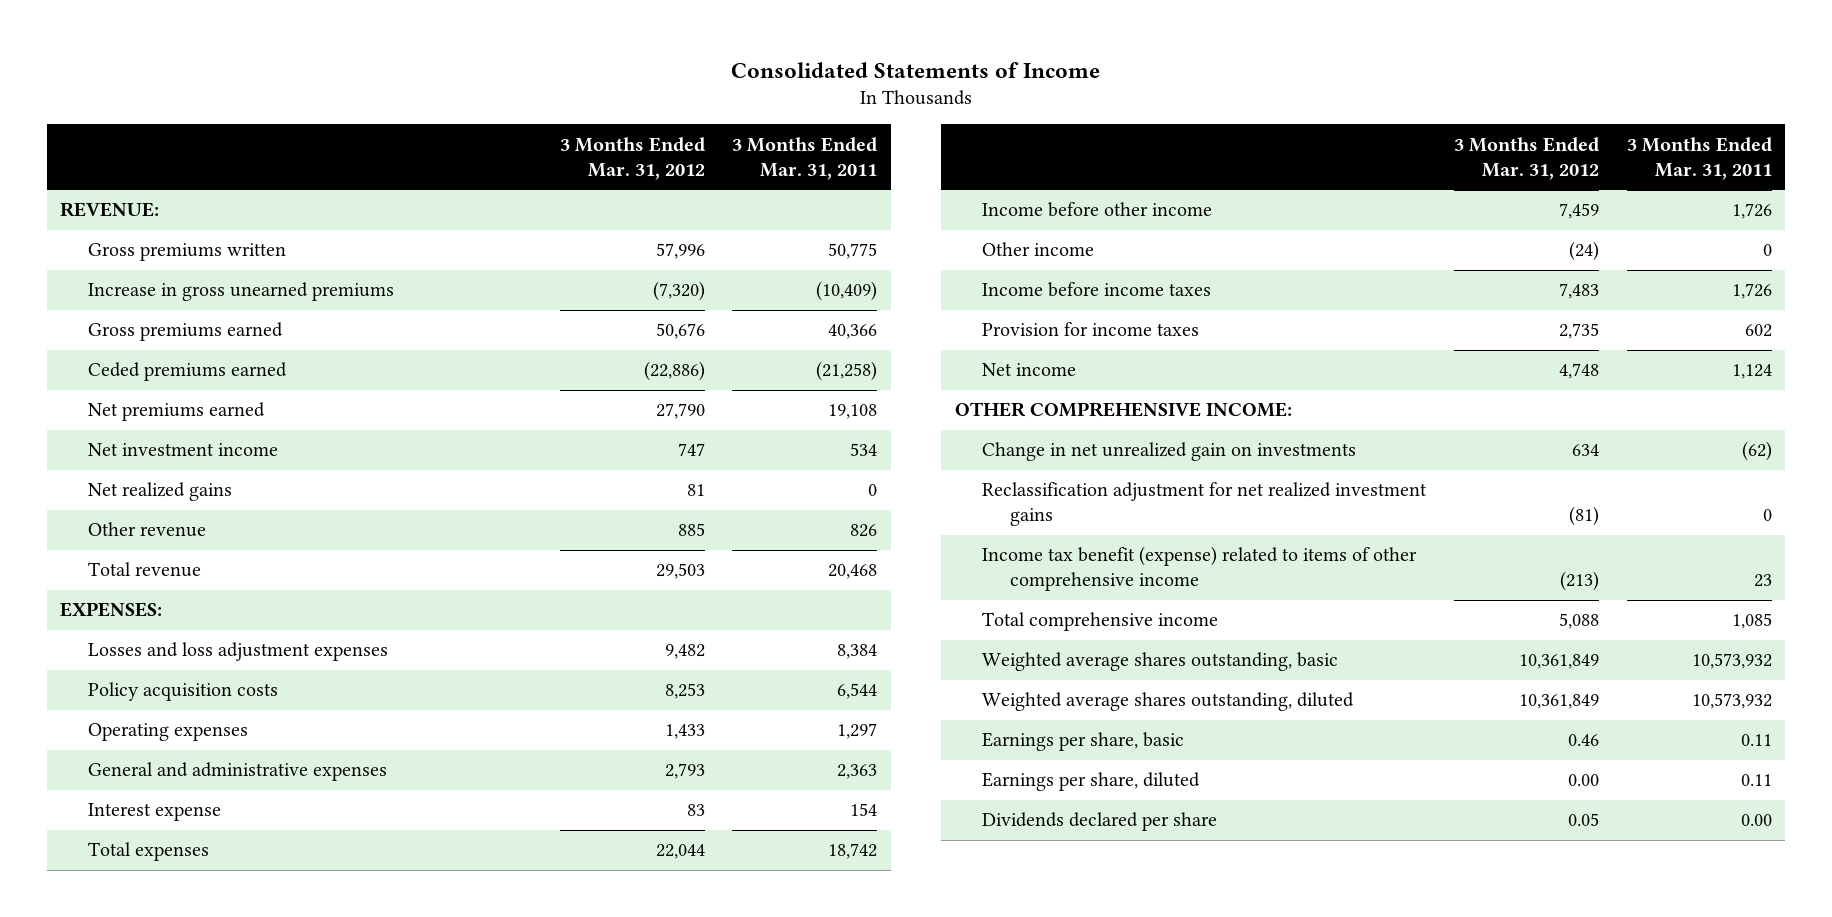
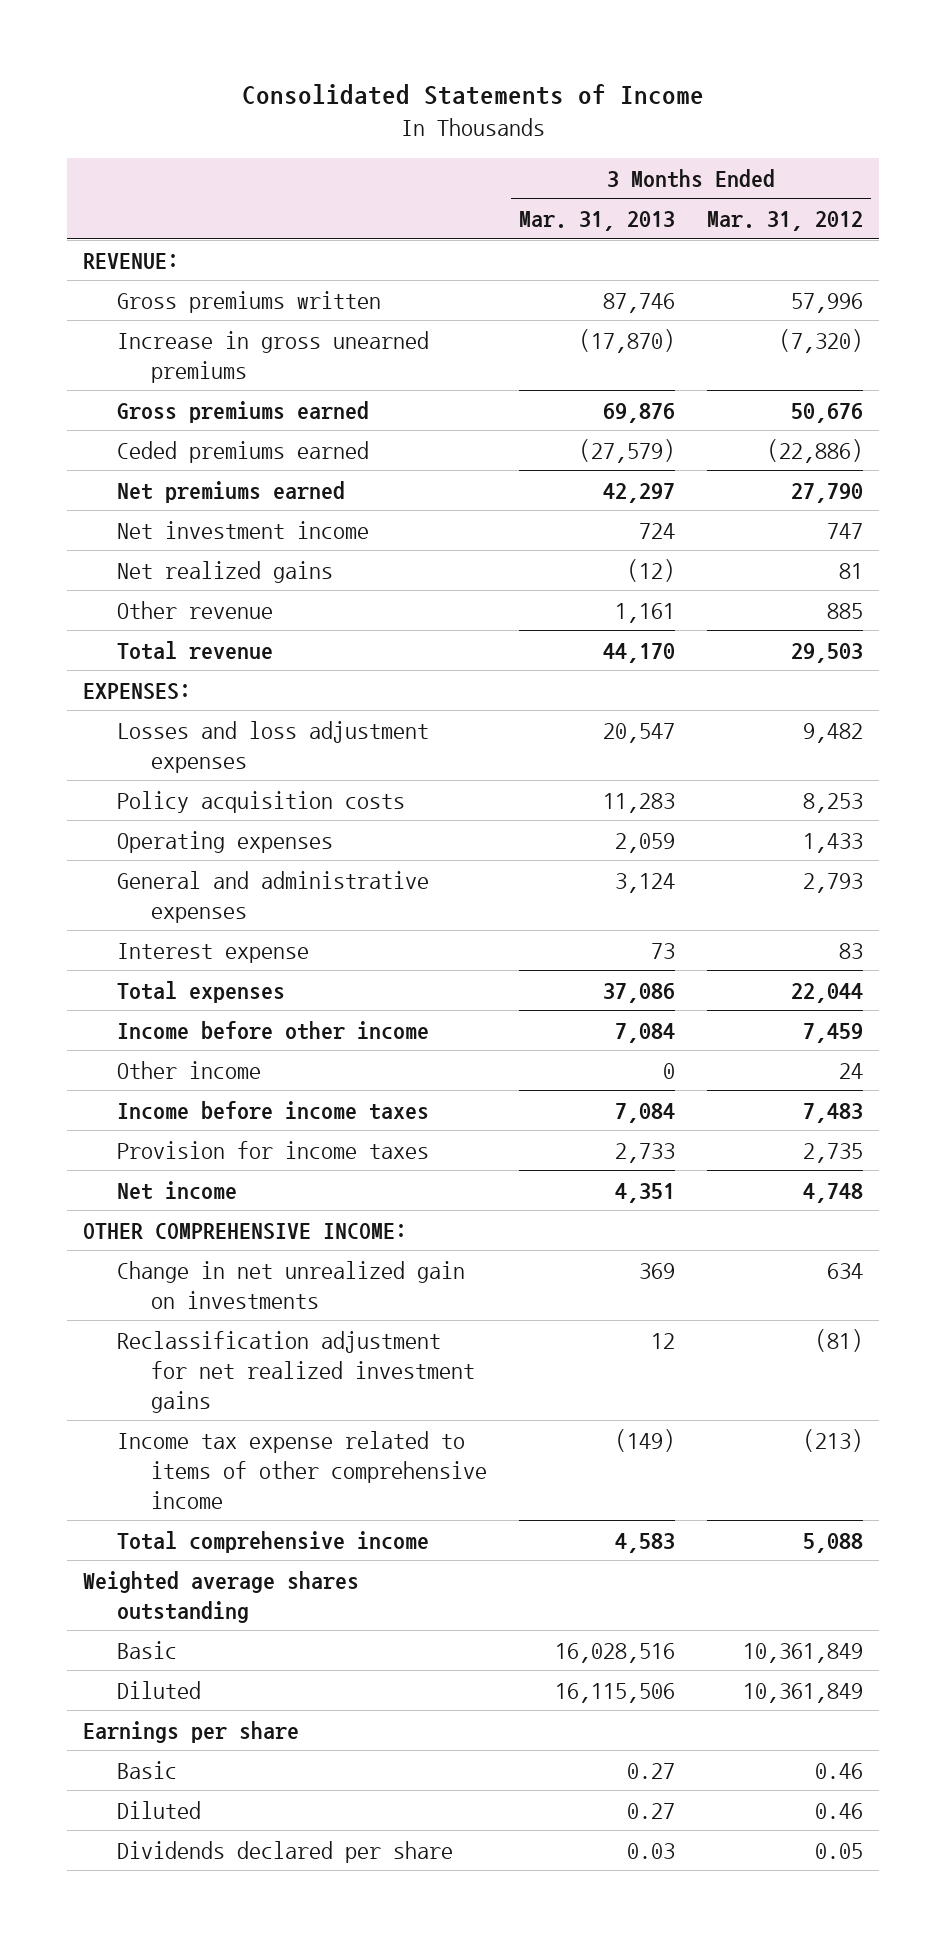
[732,136,878,180] 3 Months Ended Mar. 31, 2011 -> none
none -> [518,211,675,232] Mar. 31, 2013
[1568,241,1599,262] (24) -> [838,1062,863,1079] 24
[982,546,1418,592] Income tax benefit (expense) related to items of other comprehensive income -> [116,1430,487,1509] Income tax expense related to items of other comprehensive income
none -> [83,1570,360,1623] Weighted average shares outstanding
[982,652,1339,672] Weighted average shares outstanding, basic -> [116,1640,177,1659] Basic
[982,692,1355,712] Weighted average shares outstanding, diluted -> [116,1680,201,1699] Diluted
none -> [83,1720,300,1743] Earnings per share
[982,732,1185,752] Earnings per share, basic -> [116,1760,177,1779] Basic
[982,772,1201,792] Earnings per share, diluted -> [116,1800,201,1819] Diluted
[1567,774,1599,787] 0.00 -> [814,1802,863,1819] 0.46

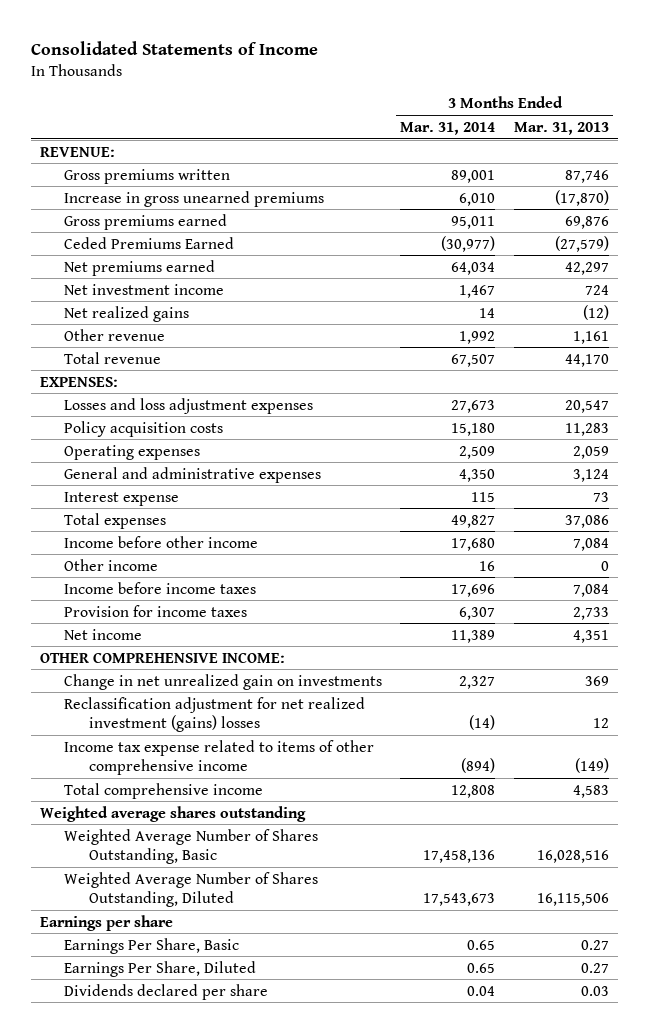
[706,211,863,232] Mar. 31, 2012 -> none
none -> [400,121,496,135] Mar. 31, 2014
[116,440,369,463] Ceded premiums earned -> [64,236,235,249] Ceded Premiums Earned
[116,1330,475,1413] Reclassification adjustment for net realized investment gains -> [64,696,366,732] Reclassification adjustment for net realized investment (gains) losses
[116,1640,177,1659] Basic -> [64,828,319,864] Weighted Average Number of Shares Outstanding, Basic
[116,1680,201,1699] Diluted -> [64,871,319,907] Weighted Average Number of Shares Outstanding, Diluted
[116,1760,177,1779] Basic -> [64,937,240,954] Earnings Per Share, Basic
[116,1800,201,1819] Diluted -> [64,960,257,977] Earnings Per Share, Diluted

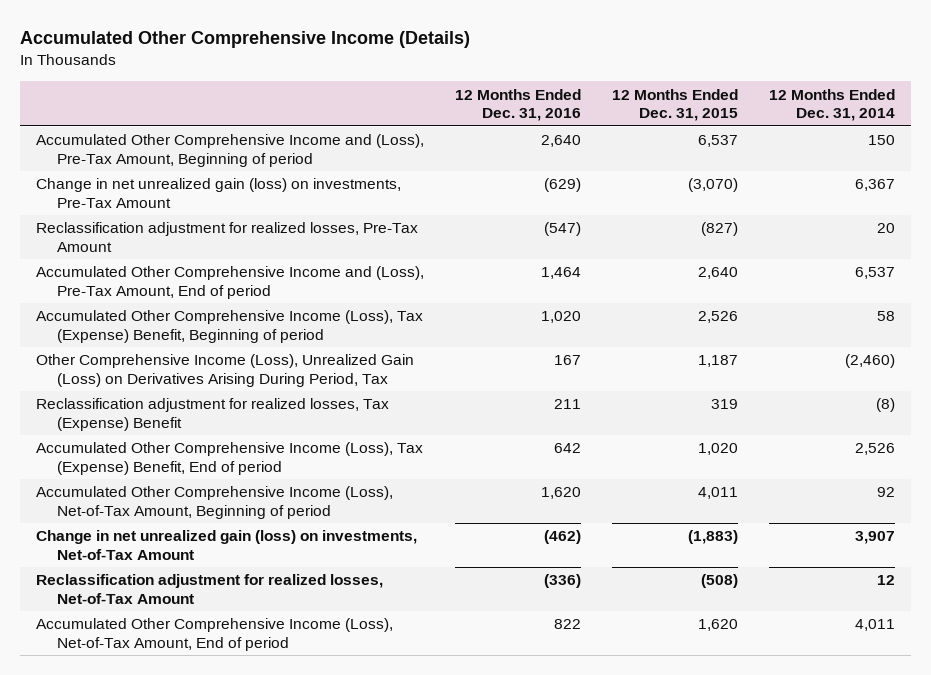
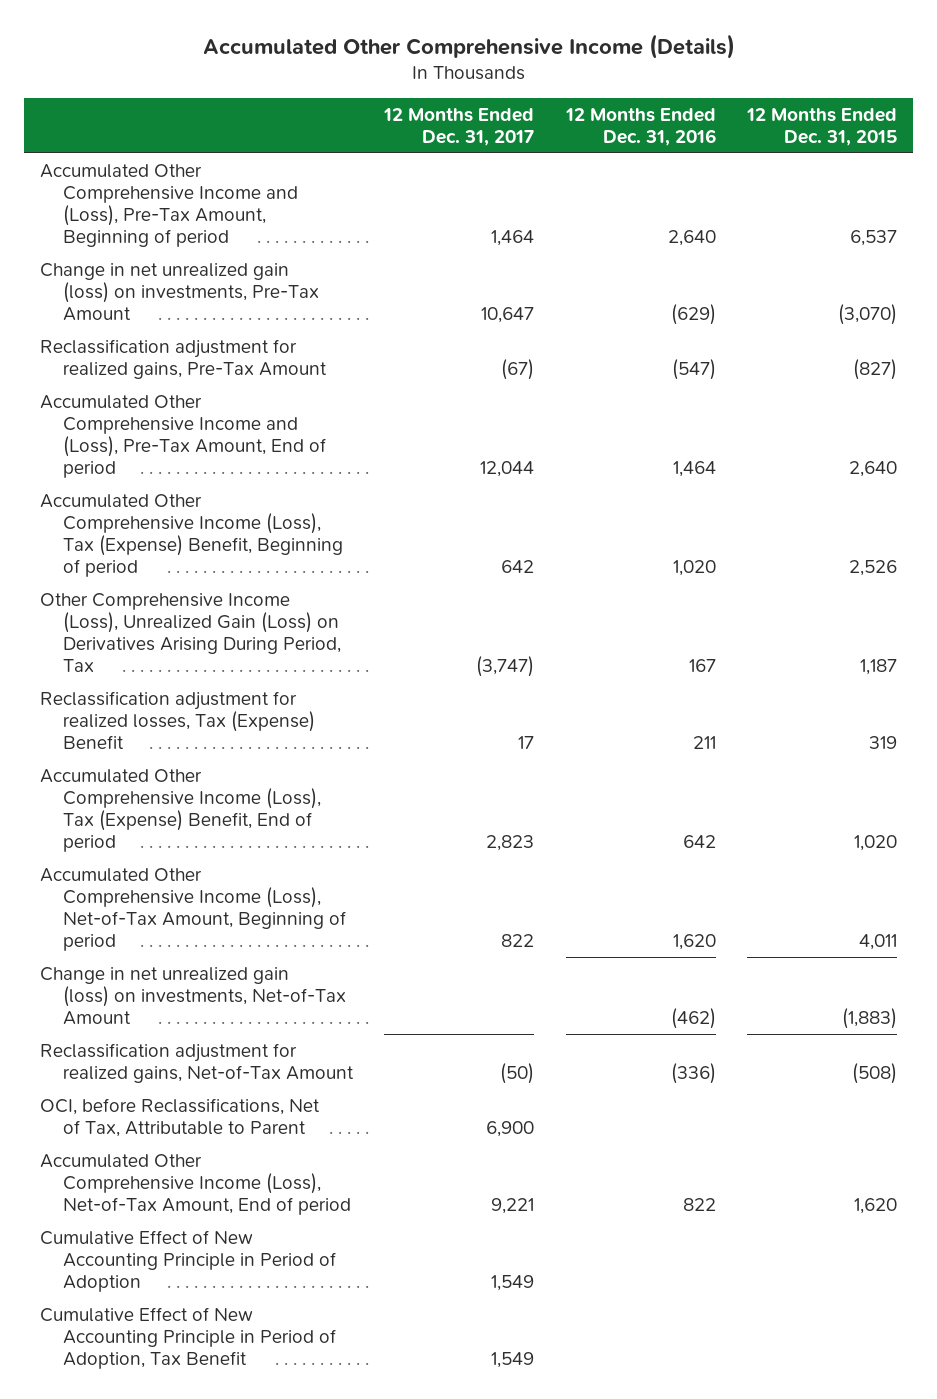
[769,88,896,122] 12 Months Ended Dec. 31, 2014 -> none
none -> [383,108,535,147] 12 Months Ended Dec. 31, 2017
[35,222,418,252] Reclassification adjustment for realized losses, Pre-Tax Amount -> [39,338,328,379] Reclassification adjustment for realized gains, Pre-Tax Amount
[35,574,383,604] Reclassification adjustment for realized losses, Net-of-Tax Amount -> [39,1042,355,1083] Reclassification adjustment for realized gains, Net-of-Tax Amount
none -> [39,1097,320,1137] OCI, before Reclassifications, Net of Tax, Attributable to Parent
none -> [39,1229,337,1292] Cumulative Effect of New Accounting Principle in Period of Adoption
none -> [39,1306,337,1369] Cumulative Effect of New Accounting Principle in Period of Adoption, Tax Benefit

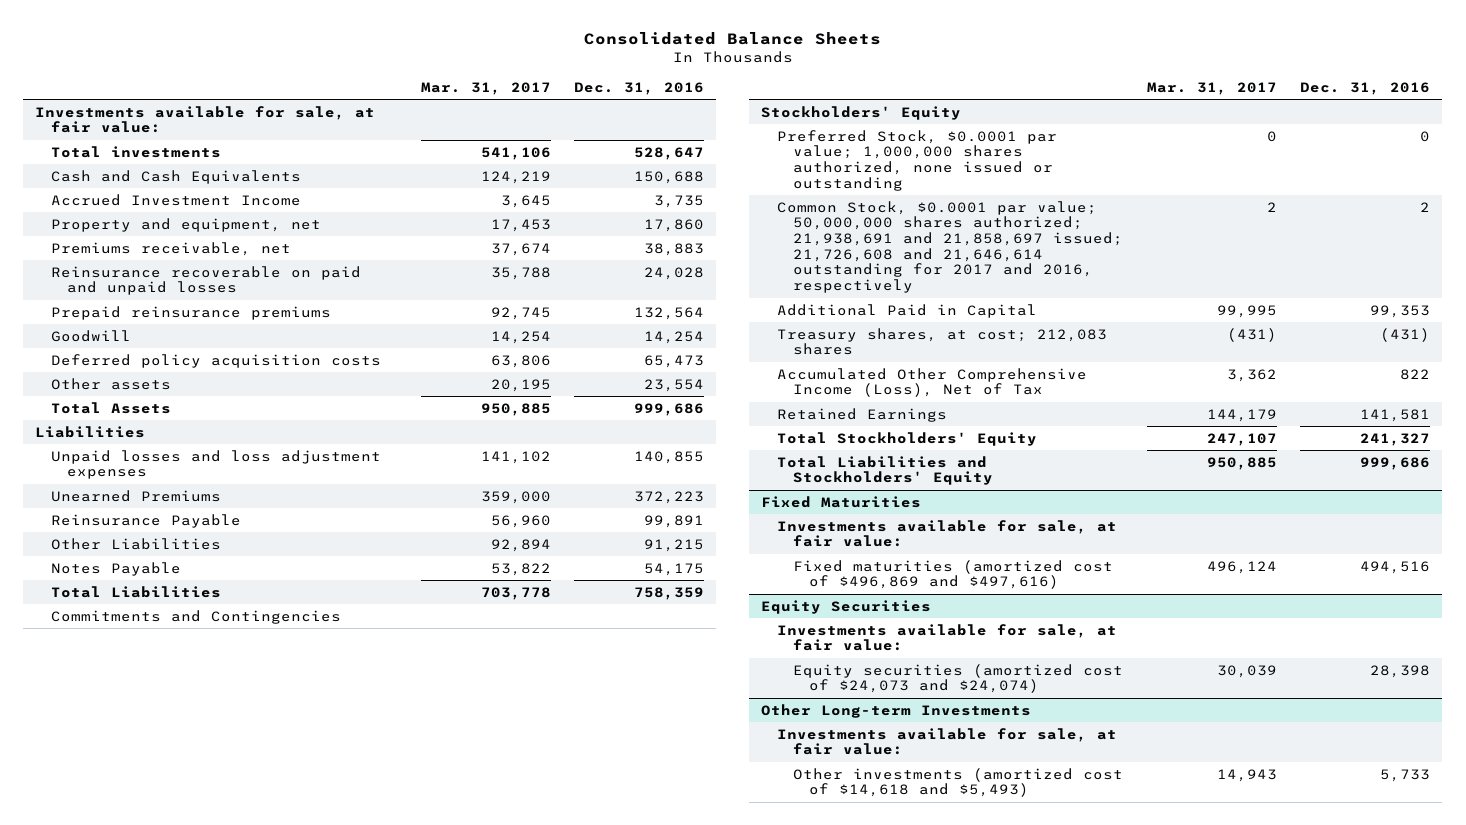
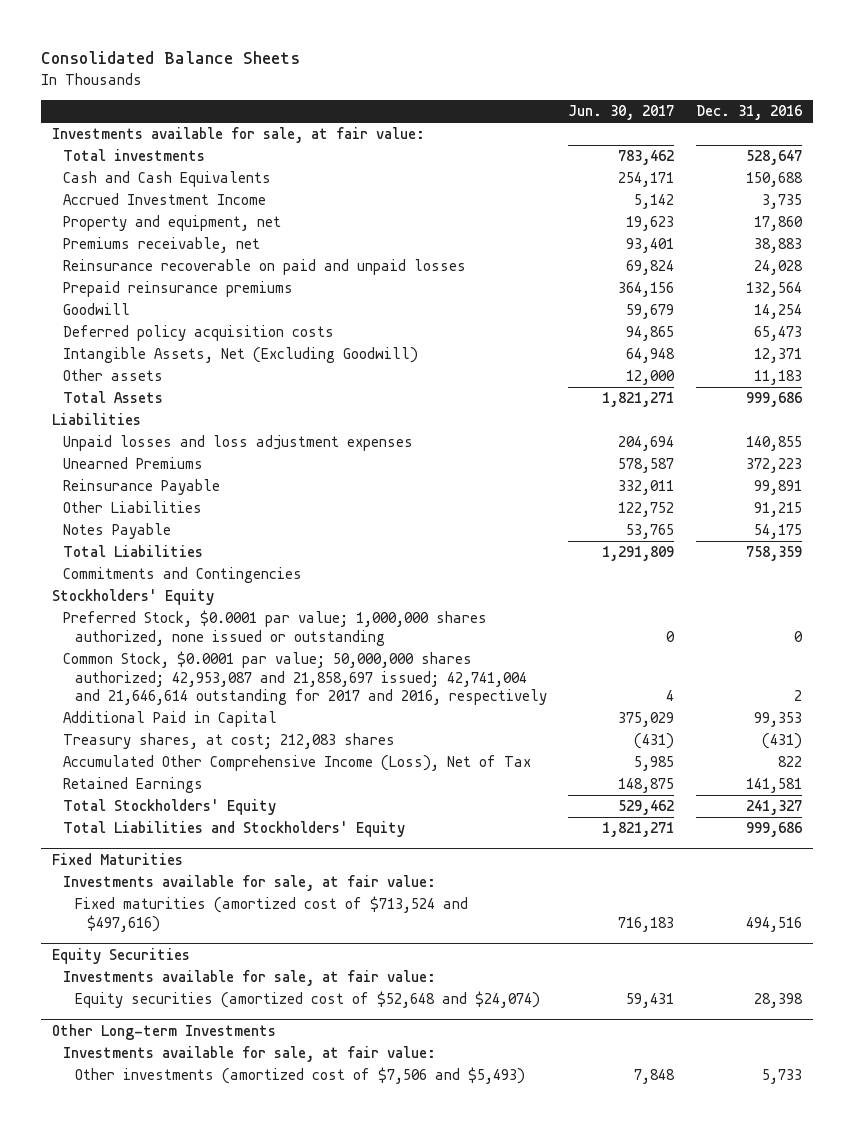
[420,81,551,95] Mar. 31, 2017 -> none
none -> [568,105,675,121] Jun. 30, 2017
none -> [63,347,419,364] Intangible Assets, Net (Excluding Goodwill)
[644,378,705,392] 23,554 -> [753,370,802,386] 11,183
[777,200,1123,294] Common Stock, $0.0001 par value; 50,000,000 shares authorized; 21,938,691 and 21,858,697 issued; 21,726,608 and 21,646,614 outstanding for 2017 and 2016, respectively -> [63,651,547,705] Common Stock, $0.0001 par value; 50,000,000 shares authorized; 42,953,087 and 21,858,697 issued; 42,741,004 and 21,646,614 outstanding for 2017 and 2016, respectively
[792,559,1113,590] Fixed maturities (amortized cost of $496,869 and $497,616) -> [74,896,468,932] Fixed maturities (amortized cost of $713,524 and $497,616)
[792,663,1123,694] Equity securities (amortized cost of $24,073 and $24,074) -> [74,991,540,1009] Equity securities (amortized cost of $52,648 and $24,074)
[792,767,1123,798] Other investments (amortized cost of $14,618 and $5,493) -> [74,1067,525,1085] Other investments (amortized cost of $7,506 and $5,493)

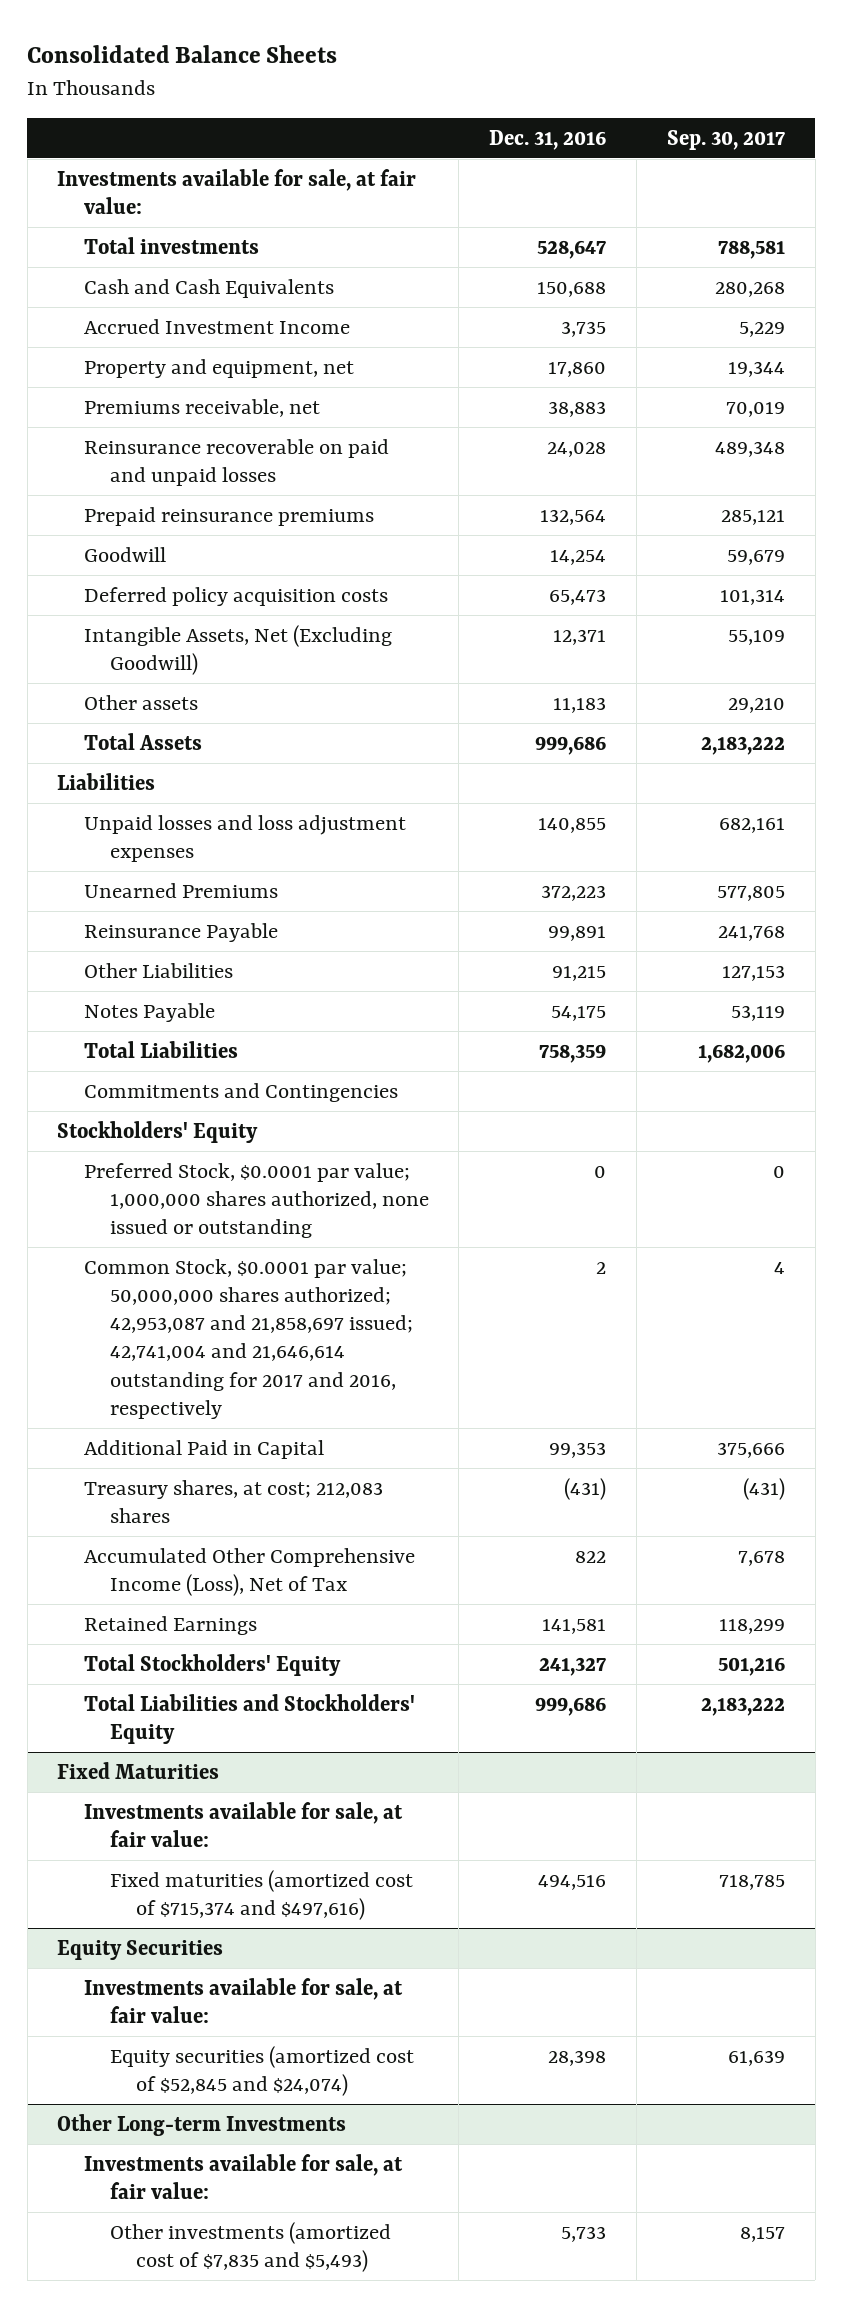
[568,105,675,121] Jun. 30, 2017 -> none
none -> [667,129,786,150] Sep. 30, 2017
[74,896,468,932] Fixed maturities (amortized cost of $713,524 and $497,616) -> [109,1869,413,1920] Fixed maturities (amortized cost of $715,374 and $497,616)
[74,991,540,1009] Equity securities (amortized cost of $52,648 and $24,074) -> [109,2045,414,2096] Equity securities (amortized cost of $52,845 and $24,074)
[74,1067,525,1085] Other investments (amortized cost of $7,506 and $5,493) -> [109,2221,391,2272] Other investments (amortized cost of $7,835 and $5,493)

